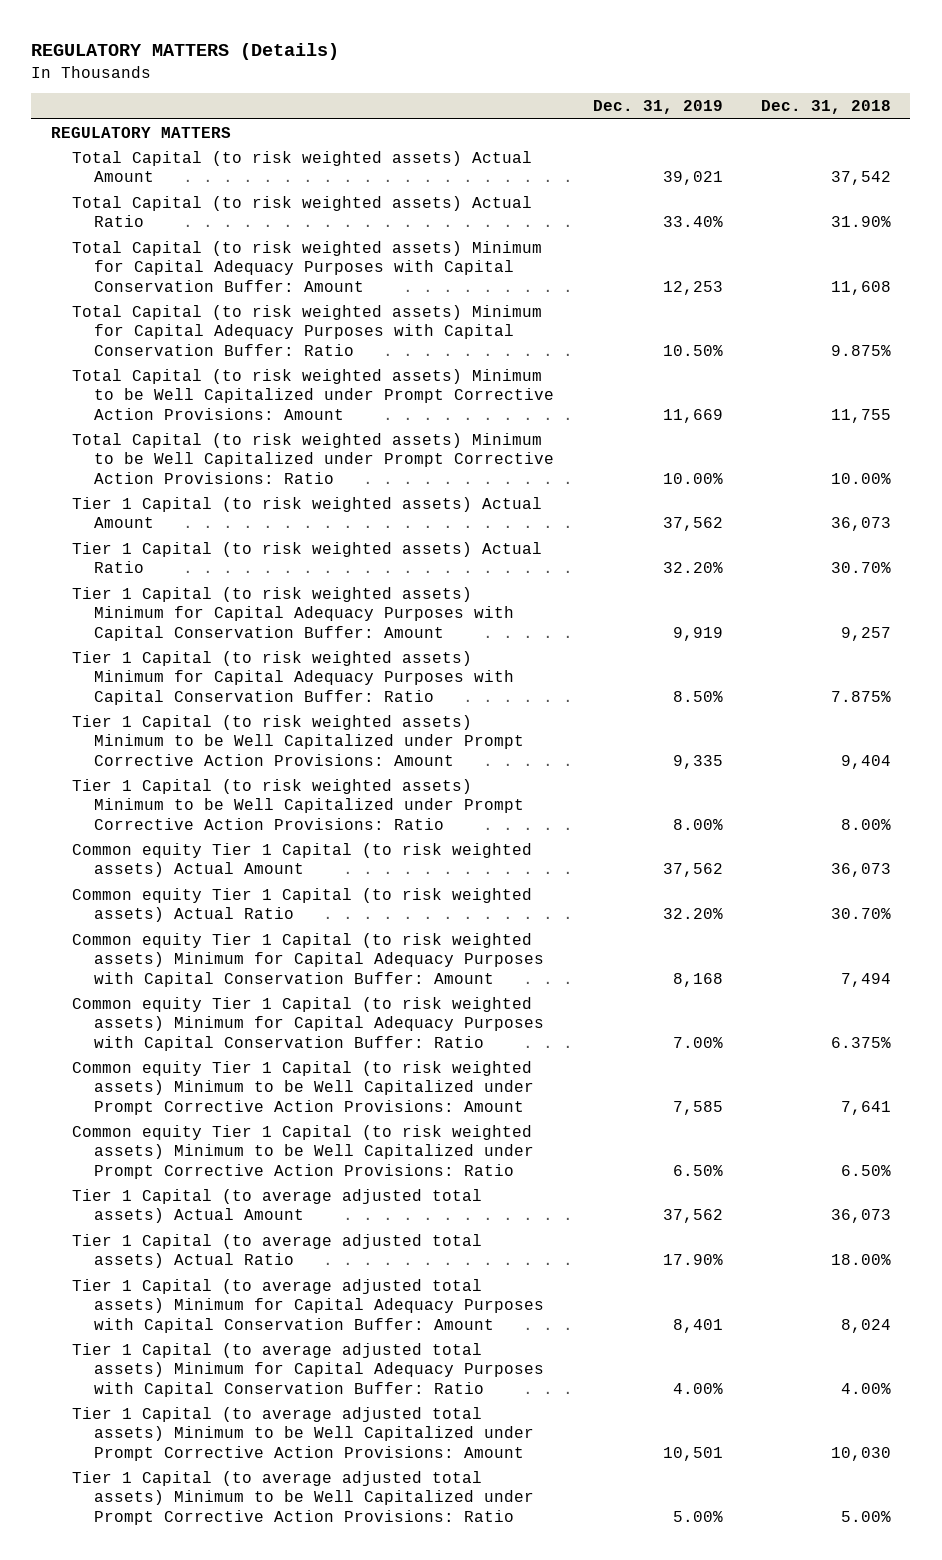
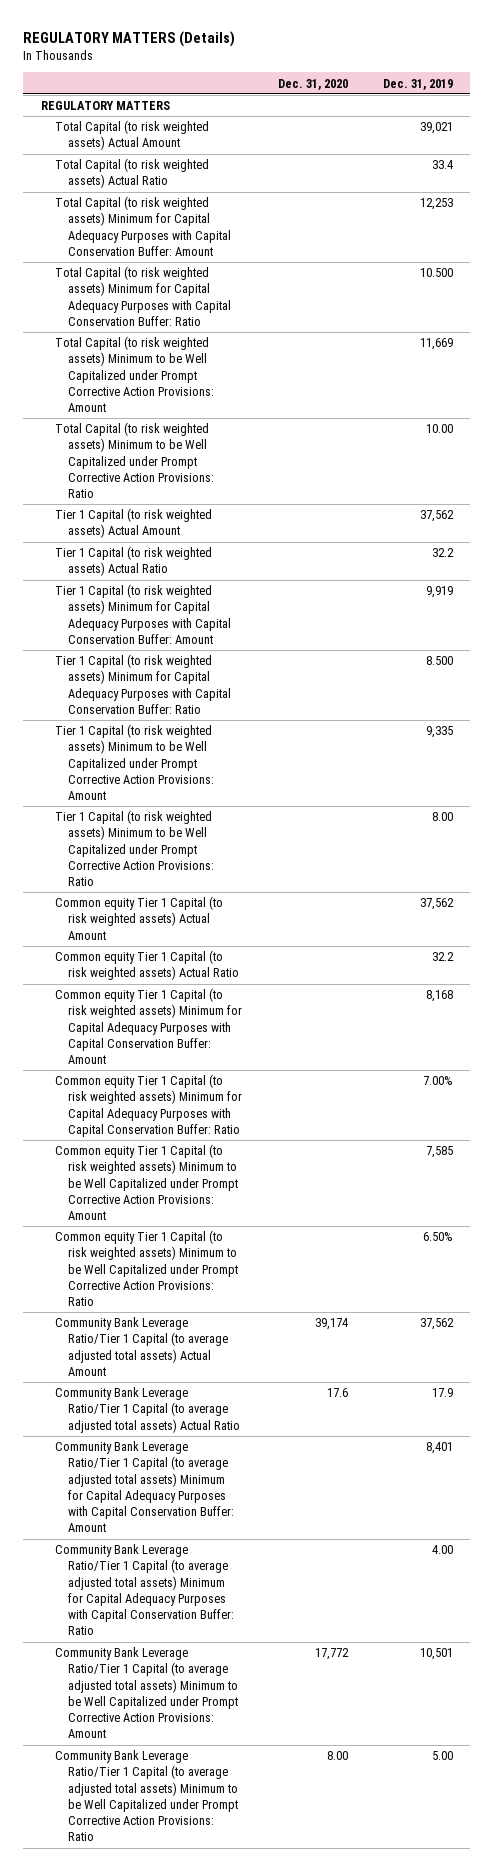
[761,100,892,115] Dec. 31, 2018 -> none
none -> [277,78,348,90] Dec. 31, 2020
[662,216,723,228] 33.40% -> [431,160,453,170] 33.4
[662,344,723,356] 10.50% -> [419,268,453,278] 10.500
[662,472,723,484] 10.00% -> [425,424,453,434] 10.00
[662,562,723,574] 32.20% -> [431,548,454,558] 32.2
[672,690,723,702] 8.50% -> [425,656,453,666] 8.500
[672,818,723,830] 8.00% -> [431,812,453,822] 8.00
[662,908,723,920] 32.20% -> [431,952,454,962] 32.2
[72,1188,483,1224] Tier 1 Capital (to average adjusted total assets) Actual Amount -> [54,1317,229,1376] Community Bank Leverage Ratio/Tier 1 Capital (to average adjusted total assets) Actual Amount
[72,1233,483,1269] Tier 1 Capital (to average adjusted total assets) Actual Ratio -> [54,1387,241,1433] Community Bank Leverage Ratio/Tier 1 Capital (to average adjusted total assets) Actual Ratio
[662,1254,723,1266] 17.90% -> [431,1388,453,1398] 17.9
[72,1278,544,1333] Tier 1 Capital (to average adjusted total assets) Minimum for Capital Adequacy Purposes with Capital Conservation Buffer: Amount -> [54,1441,235,1533] Community Bank Leverage Ratio/Tier 1 Capital (to average adjusted total assets) Minimum for Capital Adequacy Purposes with Capital Conservation Buffer: Amount
[72,1342,544,1397] Tier 1 Capital (to average adjusted total assets) Minimum for Capital Adequacy Purposes with Capital Conservation Buffer: Ratio -> [54,1544,235,1636] Community Bank Leverage Ratio/Tier 1 Capital (to average adjusted total assets) Minimum for Capital Adequacy Purposes with Capital Conservation Buffer: Ratio
[672,1382,723,1394] 4.00% -> [431,1545,453,1555] 4.00
[72,1406,534,1461] Tier 1 Capital (to average adjusted total assets) Minimum to be Well Capitalized under Prompt Corrective Action Provisions: Amount -> [54,1647,239,1739] Community Bank Leverage Ratio/Tier 1 Capital (to average adjusted total assets) Minimum to be Well Capitalized under Prompt Corrective Action Provisions: Amount
[72,1470,534,1525] Tier 1 Capital (to average adjusted total assets) Minimum to be Well Capitalized under Prompt Corrective Action Provisions: Ratio -> [54,1750,239,1842] Community Bank Leverage Ratio/Tier 1 Capital (to average adjusted total assets) Minimum to be Well Capitalized under Prompt Corrective Action Provisions: Ratio
[672,1510,723,1522] 5.00% -> [431,1751,453,1761] 5.00

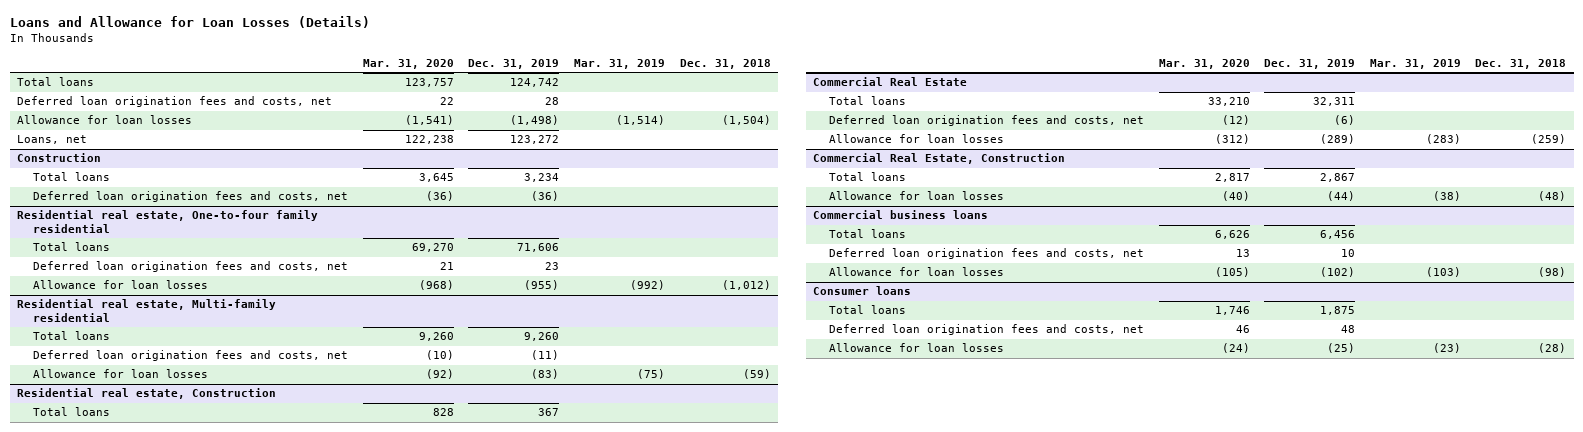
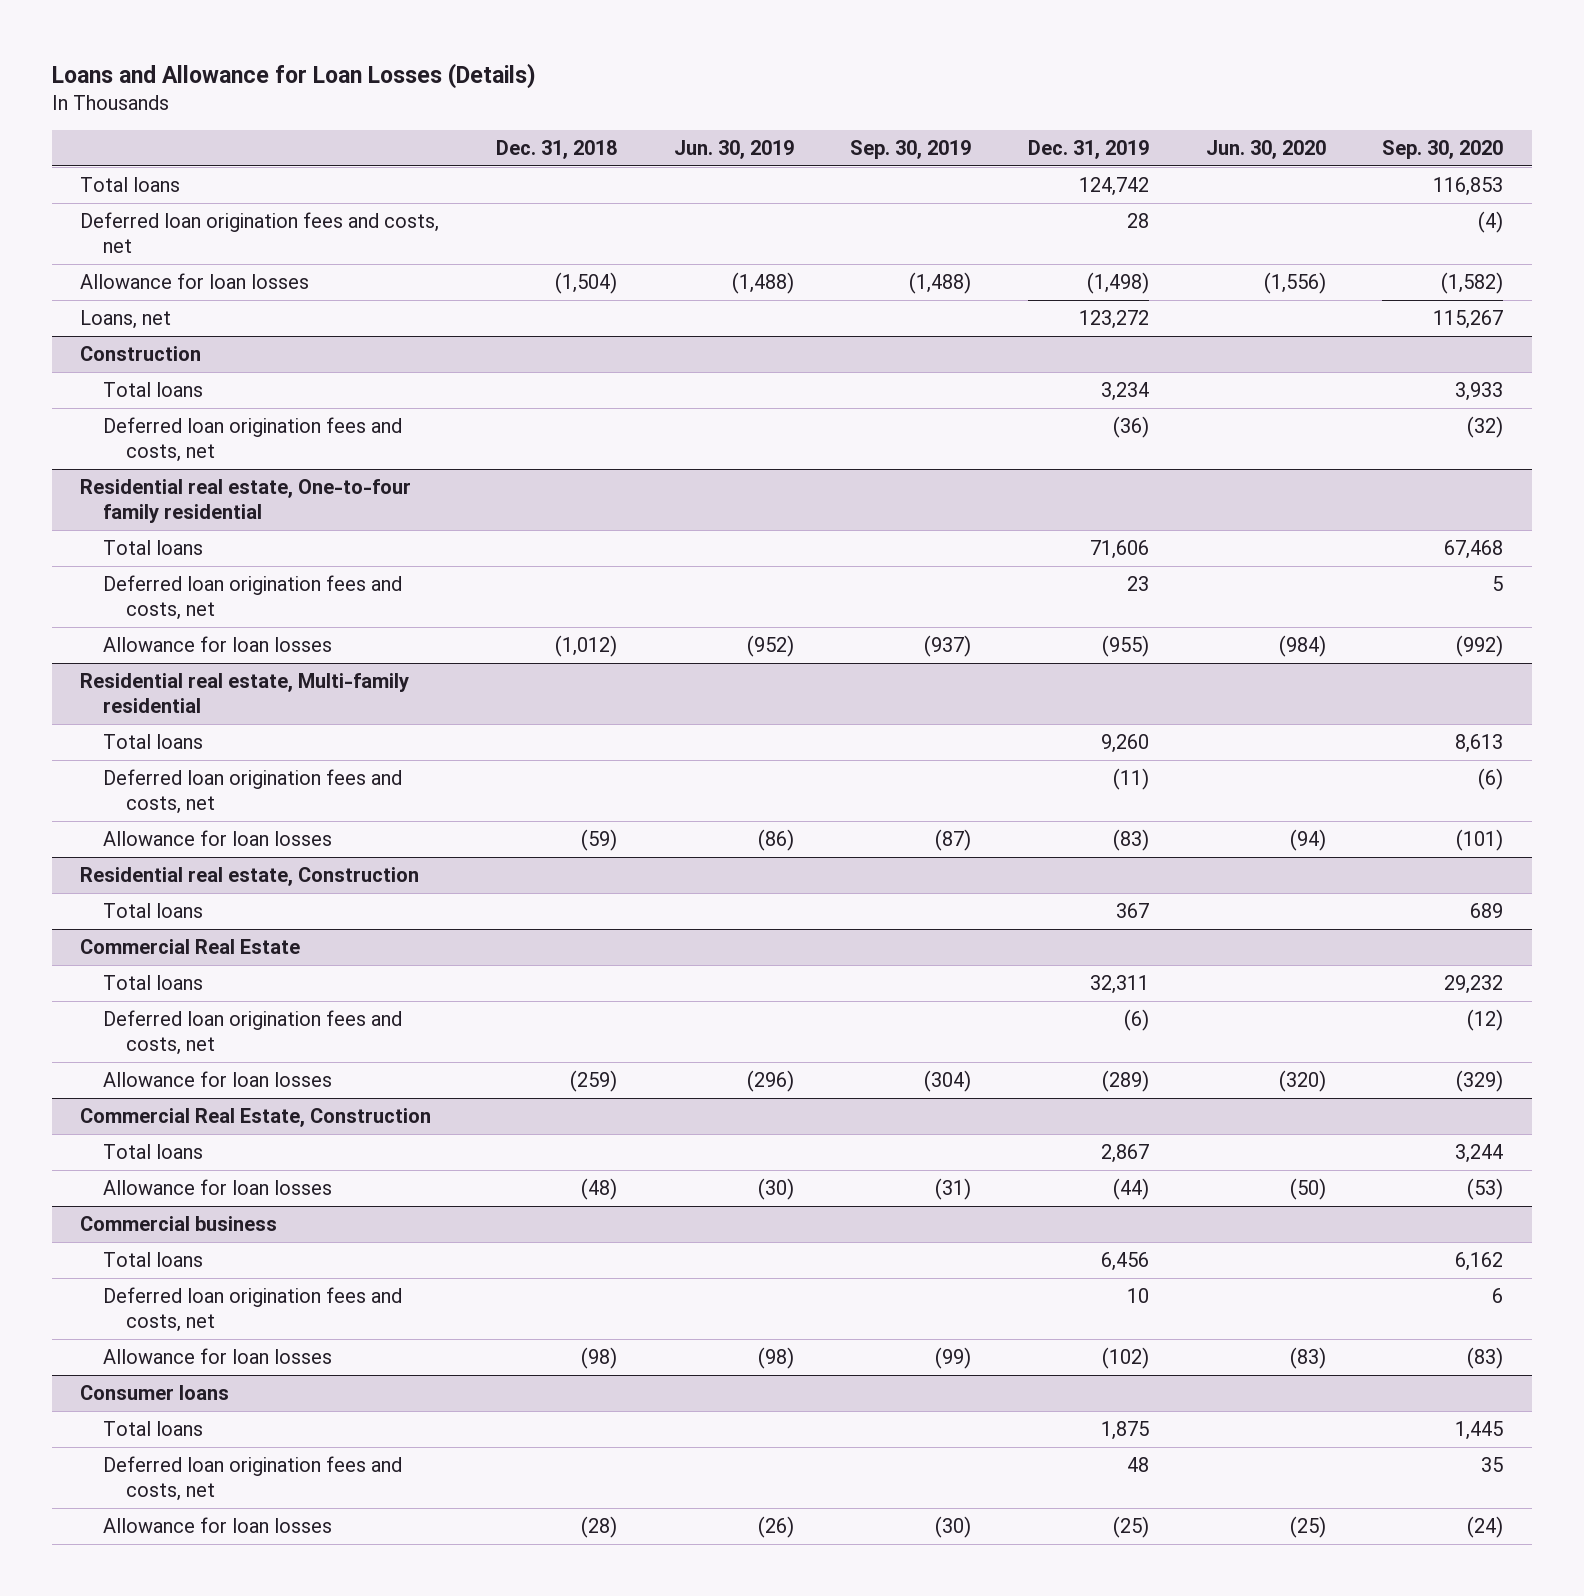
[362,58,454,69] Mar. 31, 2020 -> none
[574,58,666,69] Mar. 31, 2019 -> none
none -> [673,139,794,159] Jun. 30, 2019
none -> [850,139,972,159] Sep. 30, 2019
none -> [1205,139,1326,159] Jun. 30, 2020
none -> [1382,139,1504,159] Sep. 30, 2020
[812,210,988,220] Commercial business loans -> [80,1215,278,1231] Commercial business

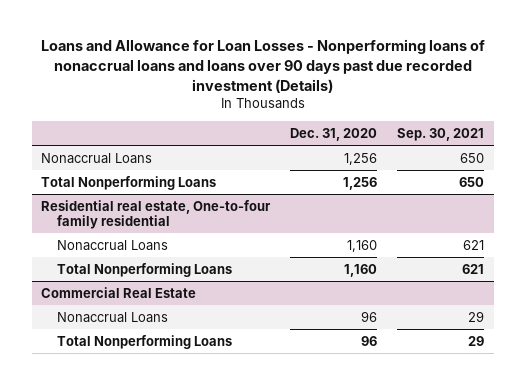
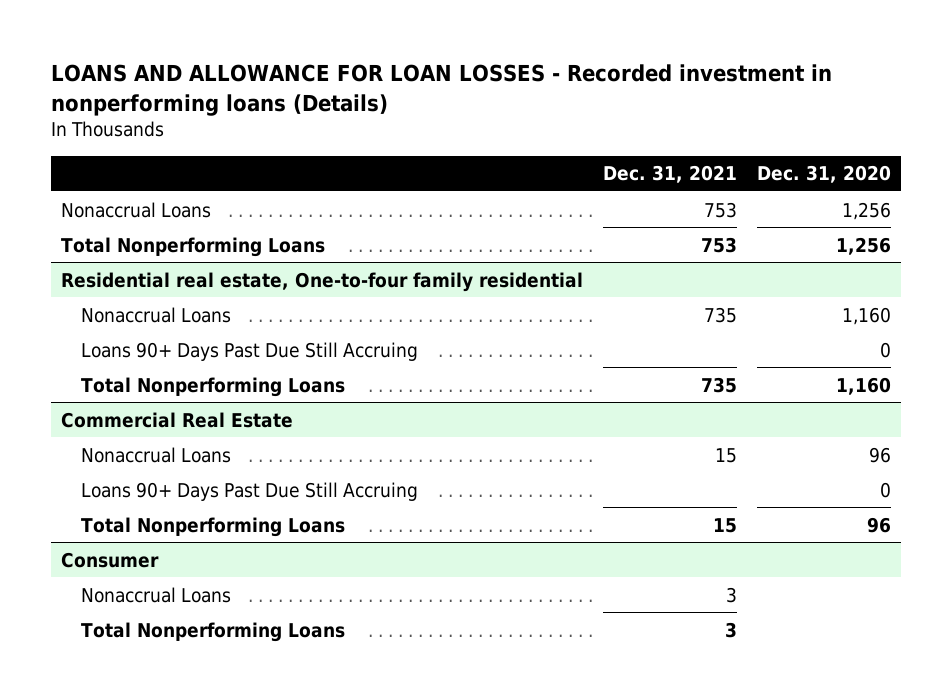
[40,39,485,94] Loans and Allowance for Loan Losses - Nonperforming loans of nonaccrual loans and loans over 90 days past due recorded investment (Details) -> [51,63,833,116] LOANS AND ALLOWANCE FOR LOAN LOSSES - Recorded investment in nonperforming loans (Details)
[396,127,484,141] Sep. 30, 2021 -> none
none -> [603,165,738,184] Dec. 31, 2021
none -> [80,341,418,361] Loans 90+ Days Past Due Still Accruing
none -> [80,481,418,501] Loans 90+ Days Past Due Still Accruing
none -> [61,551,160,568] Consumer
none -> [80,586,231,603] Nonaccrual Loans
none -> [80,621,345,642] Total Nonperforming Loans

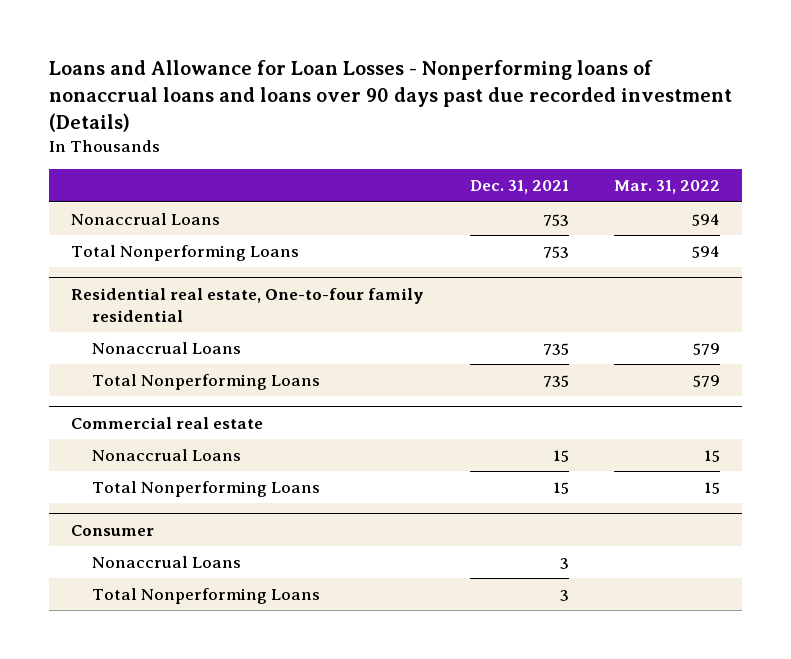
[51,63,833,116] LOANS AND ALLOWANCE FOR LOAN LOSSES - Recorded investment in nonperforming loans (Details) -> [48,60,732,132] Loans and Allowance for Loan Losses - Nonperforming loans of nonaccrual loans and loans over 90 days past due recorded investment (Details)
[757,165,892,184] Dec. 31, 2020 -> none
none -> [613,180,720,195] Mar. 31, 2022
[80,341,418,361] Loans 90+ Days Past Due Still Accruing -> none
[61,411,294,428] Commercial Real Estate -> [71,416,264,429] Commercial real estate
[80,481,418,501] Loans 90+ Days Past Due Still Accruing -> none

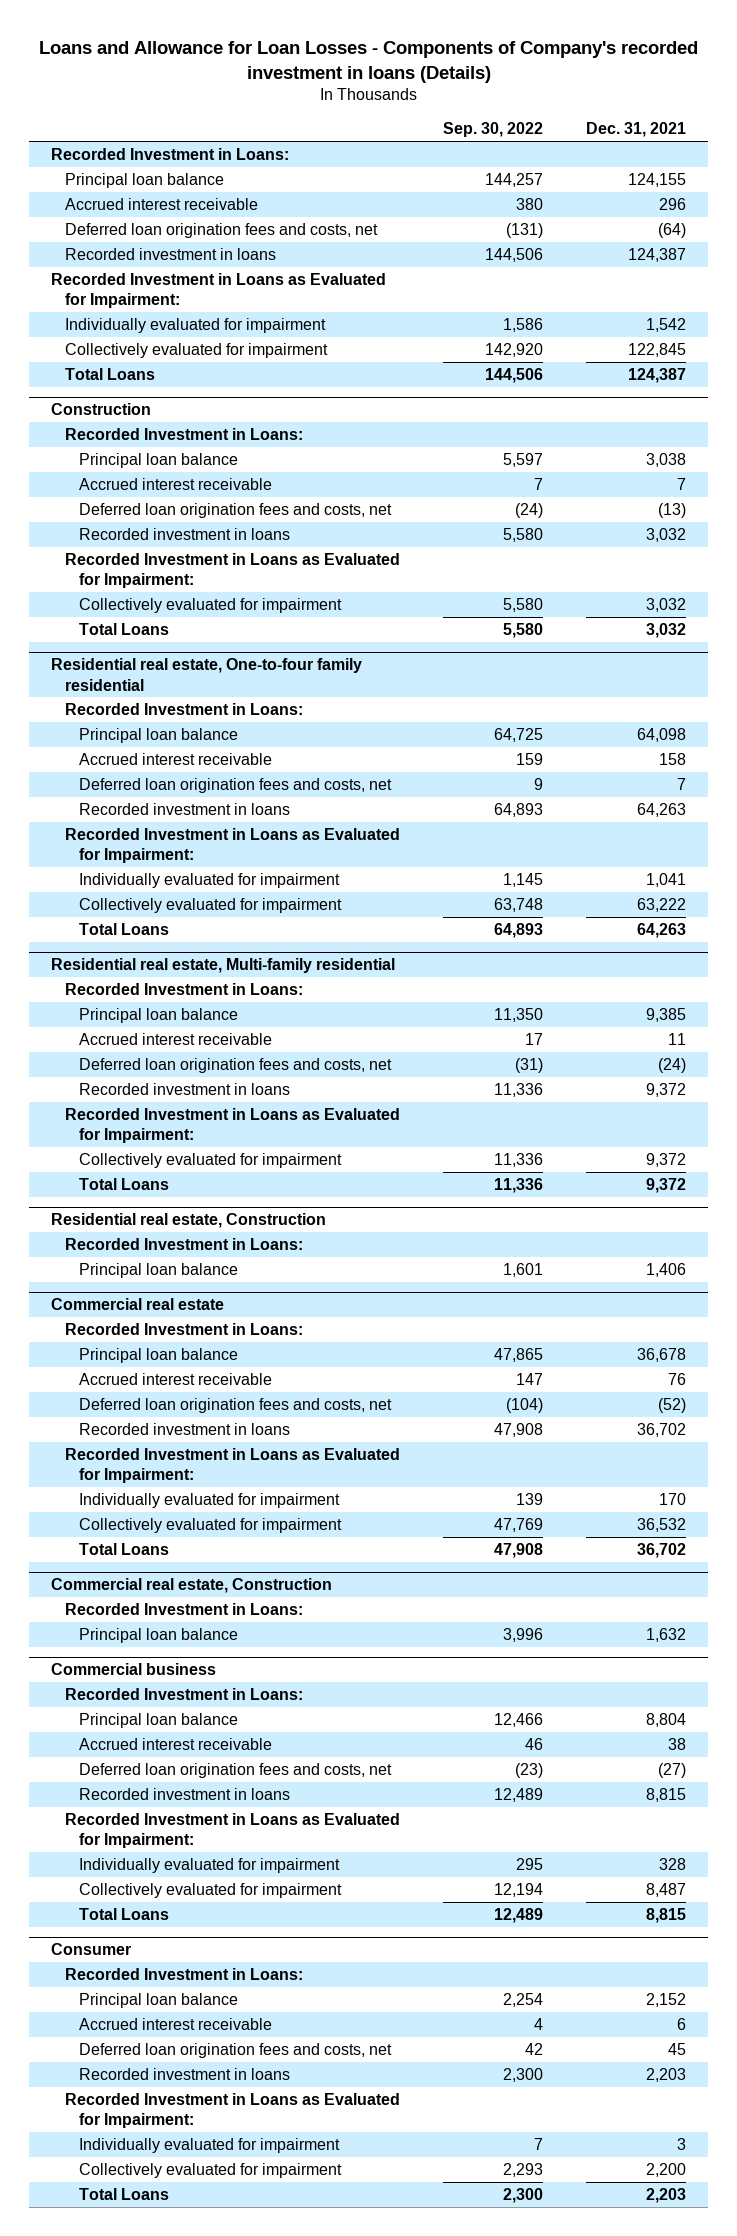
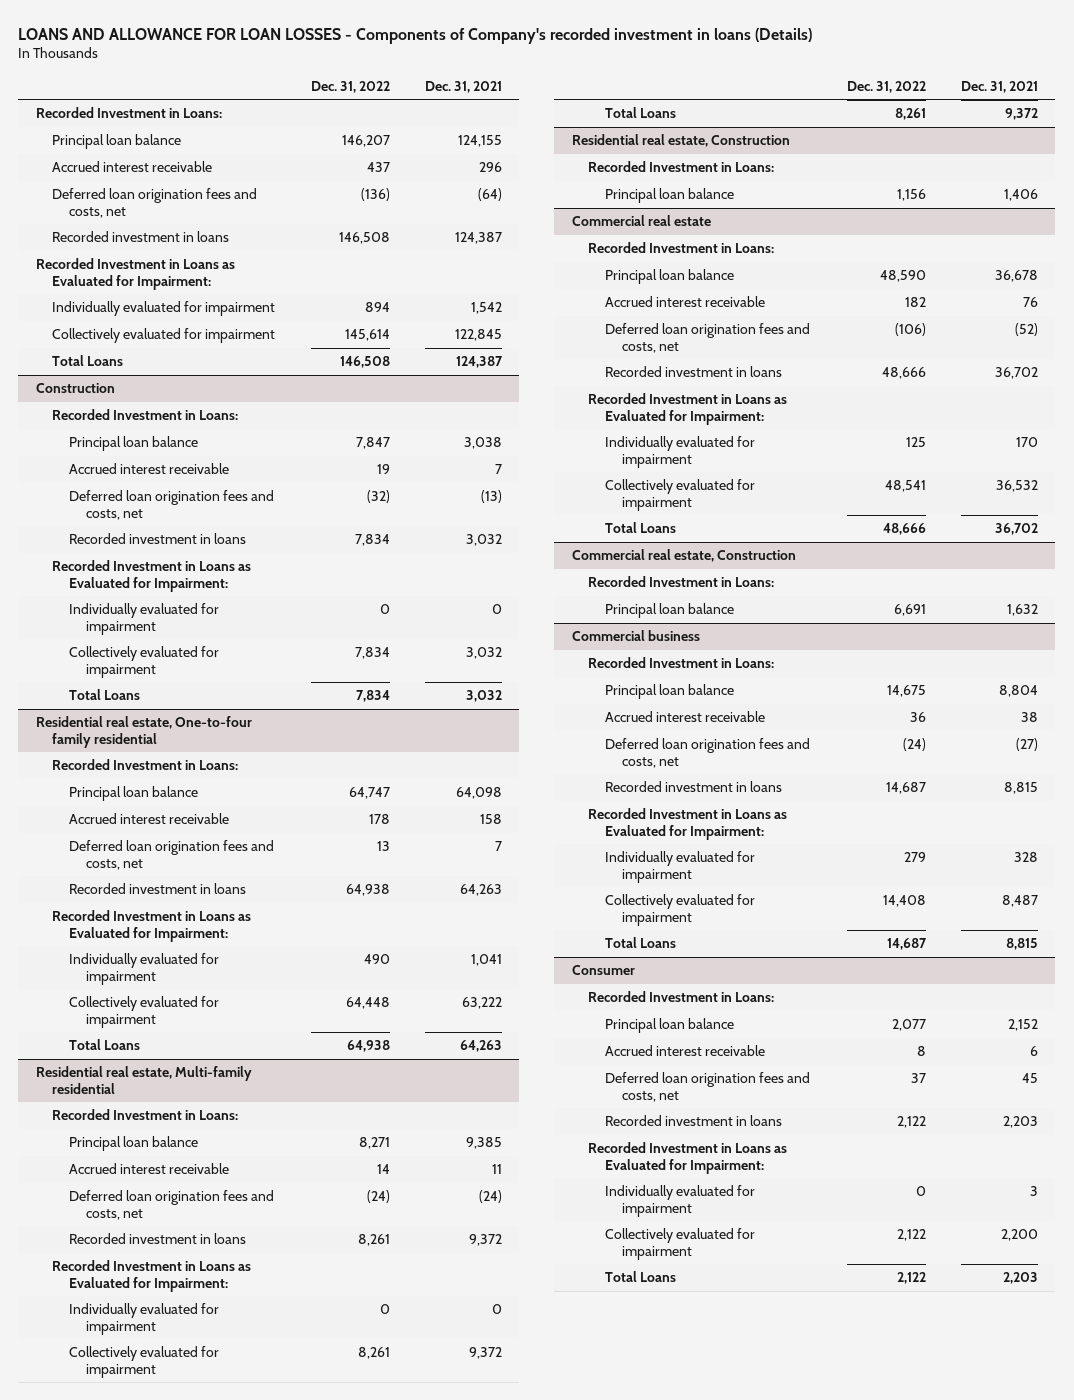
[38,41,698,83] Loans and Allowance for Loan Losses - Components of Company's recorded investment in loans (Details) -> [18,27,813,44] LOANS AND ALLOWANCE FOR LOAN LOSSES - Components of Company's recorded investment in loans (Details)
[443,122,544,138] Sep. 30, 2022 -> none
none -> [310,80,390,93] Dec. 31, 2022
none -> [69,603,220,635] Individually evaluated for impairment
none -> [69,1303,220,1335] Individually evaluated for impairment

